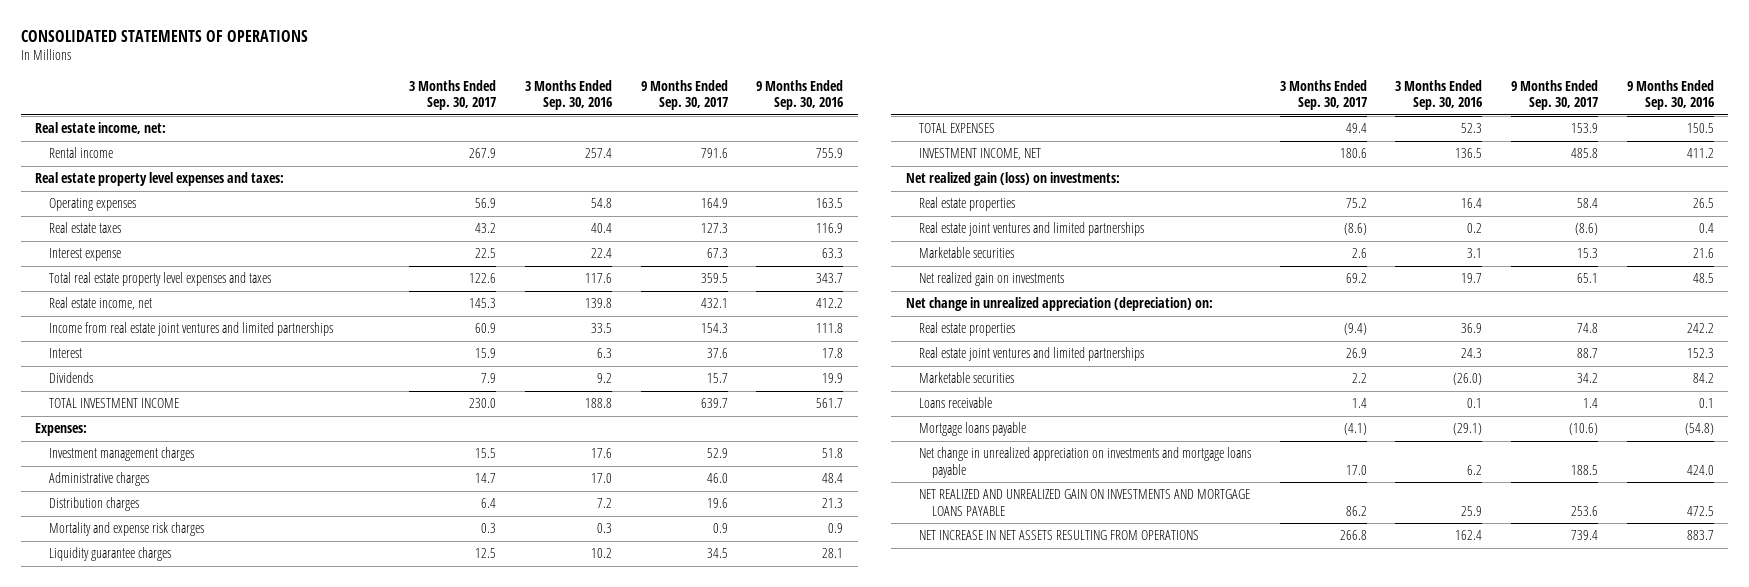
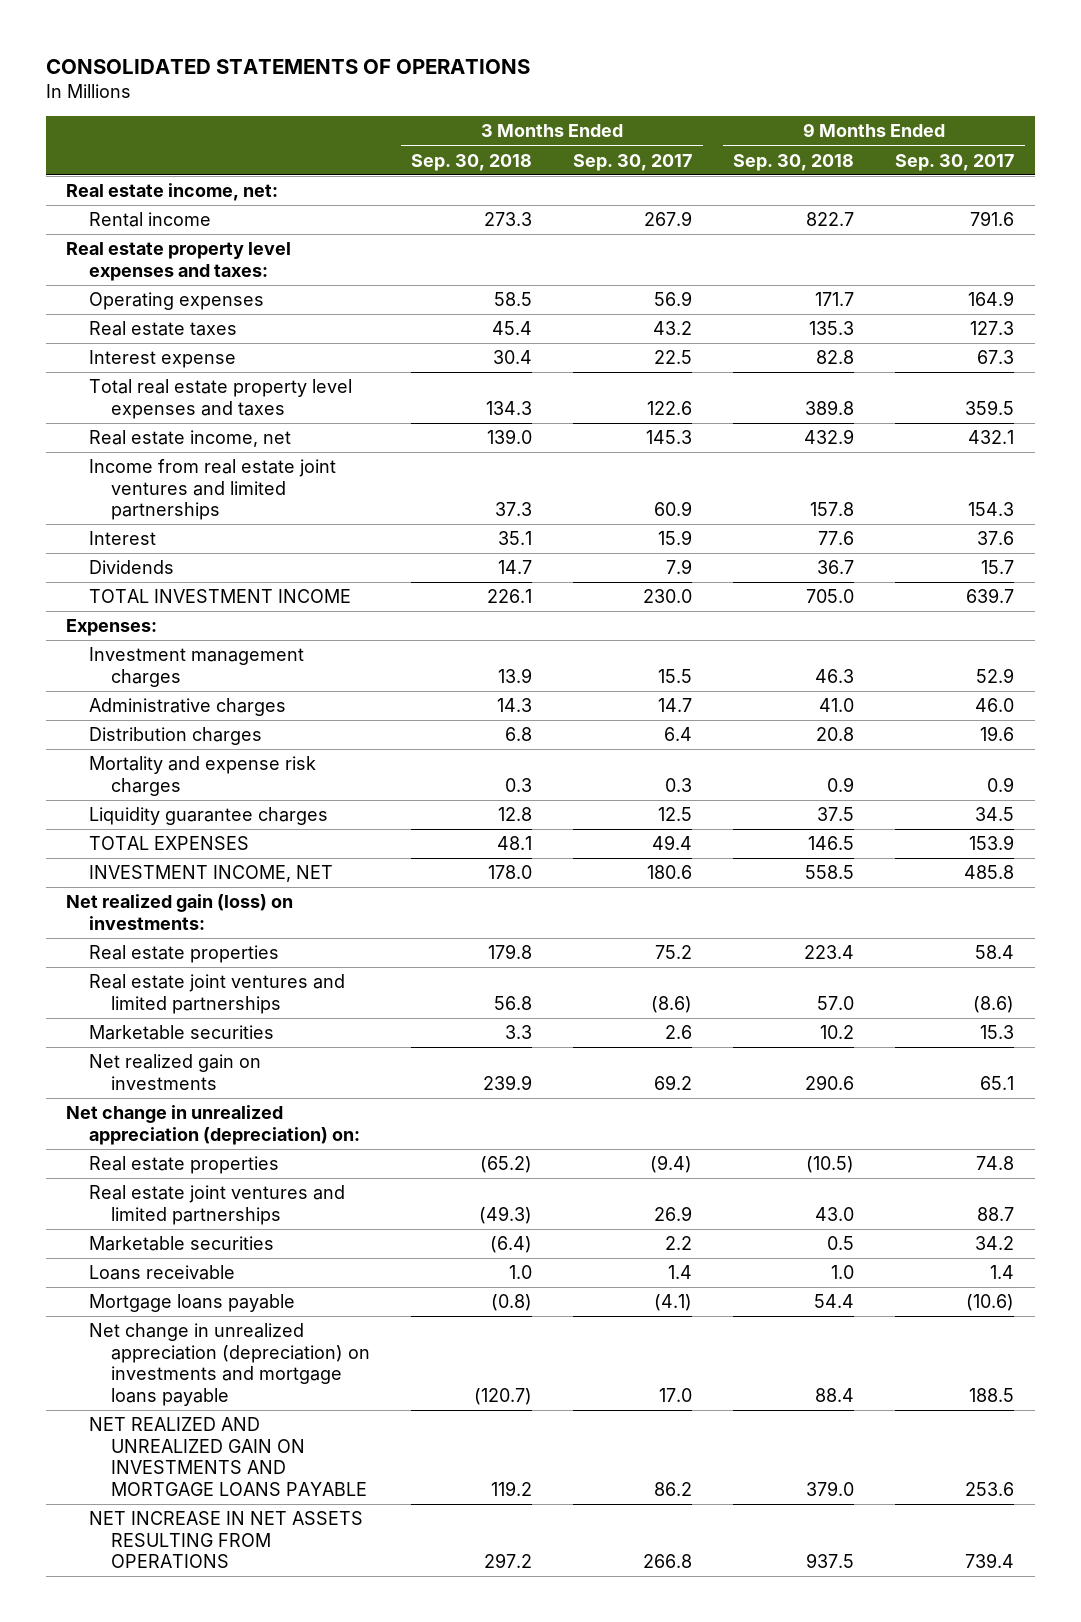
[525,79,613,110] 3 Months Ended Sep. 30, 2016 -> none
[756,79,844,110] 9 Months Ended Sep. 30, 2016 -> none
none -> [411,153,533,171] Sep. 30, 2018
none -> [733,153,855,171] Sep. 30, 2018
[918,447,1251,478] Net change in unrealized appreciation on investments and mortgage loans payable -> [88,1323,371,1406] Net change in unrealized appreciation (depreciation) on investments and mortgage loans payable

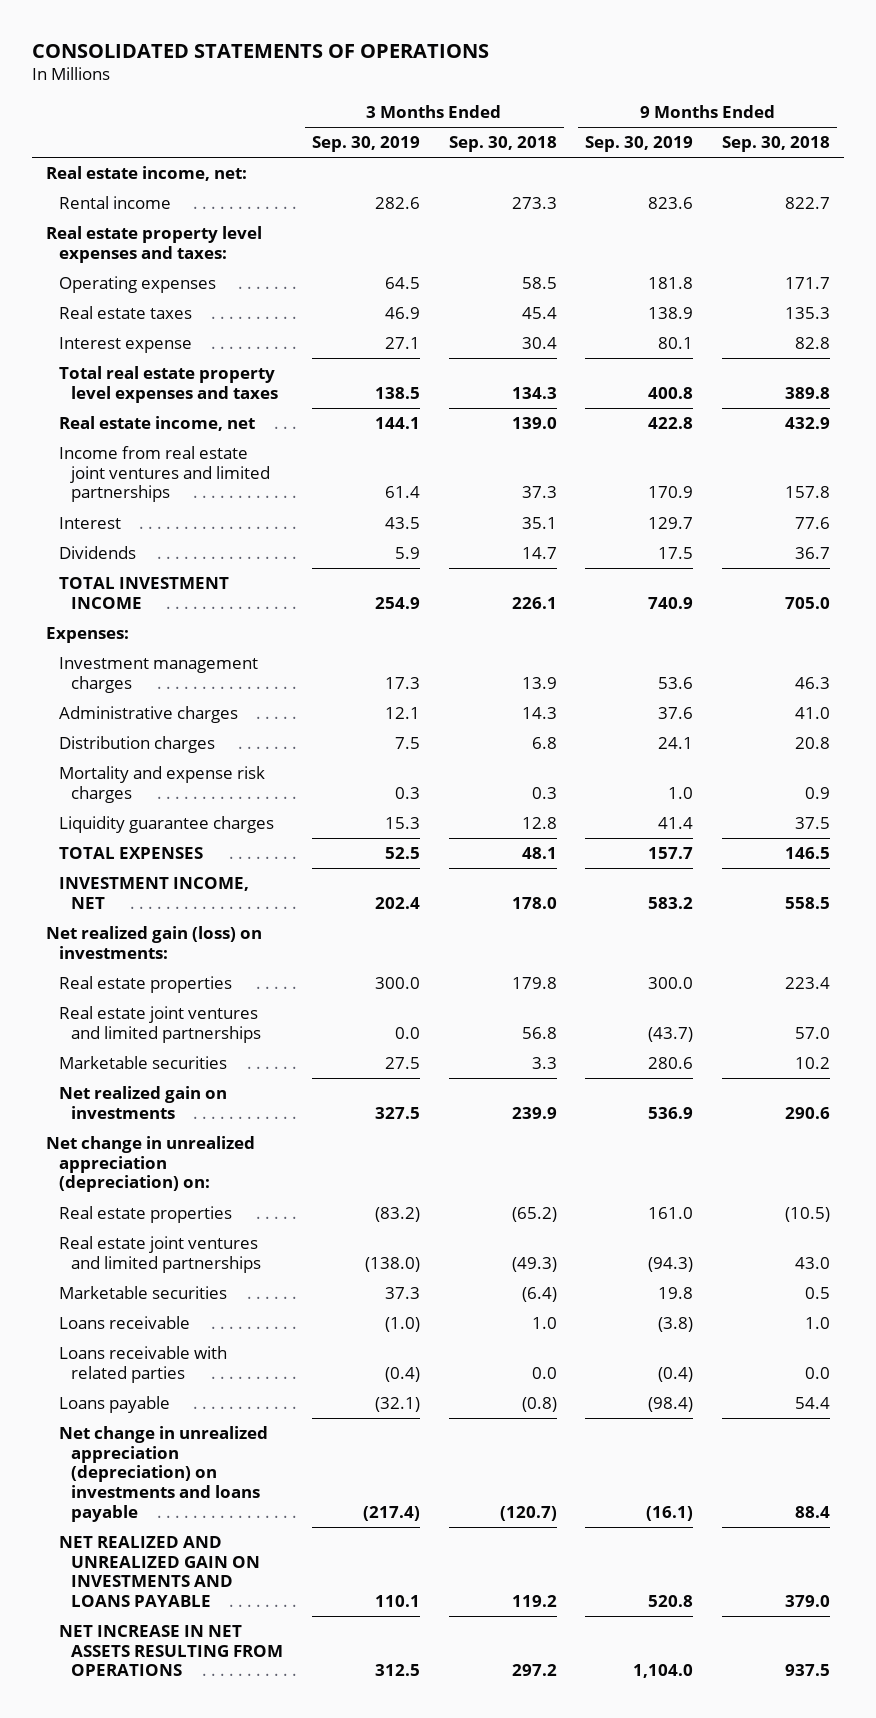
[573,153,693,171] Sep. 30, 2017 -> none
[895,153,1015,171] Sep. 30, 2017 -> none
none -> [311,136,420,153] Sep. 30, 2019
none -> [585,136,694,153] Sep. 30, 2019
none -> [58,1345,227,1383] Loans receivable with related parties
[88,1294,295,1313] Mortgage loans payable -> [58,1395,170,1413] Loans payable
[88,1323,371,1406] Net change in unrealized appreciation (depreciation) on investments and mortgage loans payable -> [58,1425,268,1522] Net change in unrealized appreciation (depreciation) on investments and loans payable
[88,1417,368,1496] NET REALIZED AND UNREALIZED GAIN ON INVESTMENTS AND MORTGAGE LOANS PAYABLE -> [58,1535,261,1608] NET REALIZED AND UNREALIZED GAIN ON INVESTMENTS AND LOANS PAYABLE

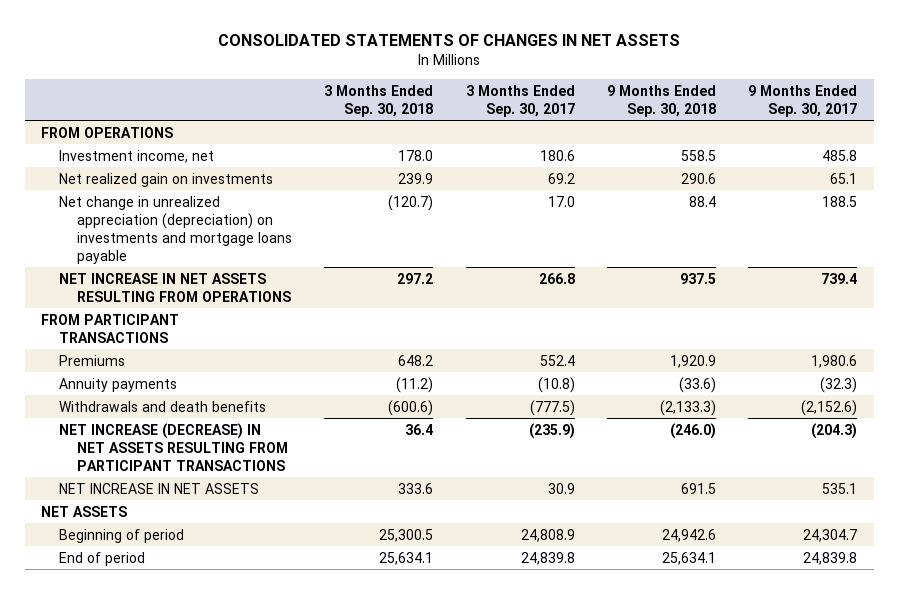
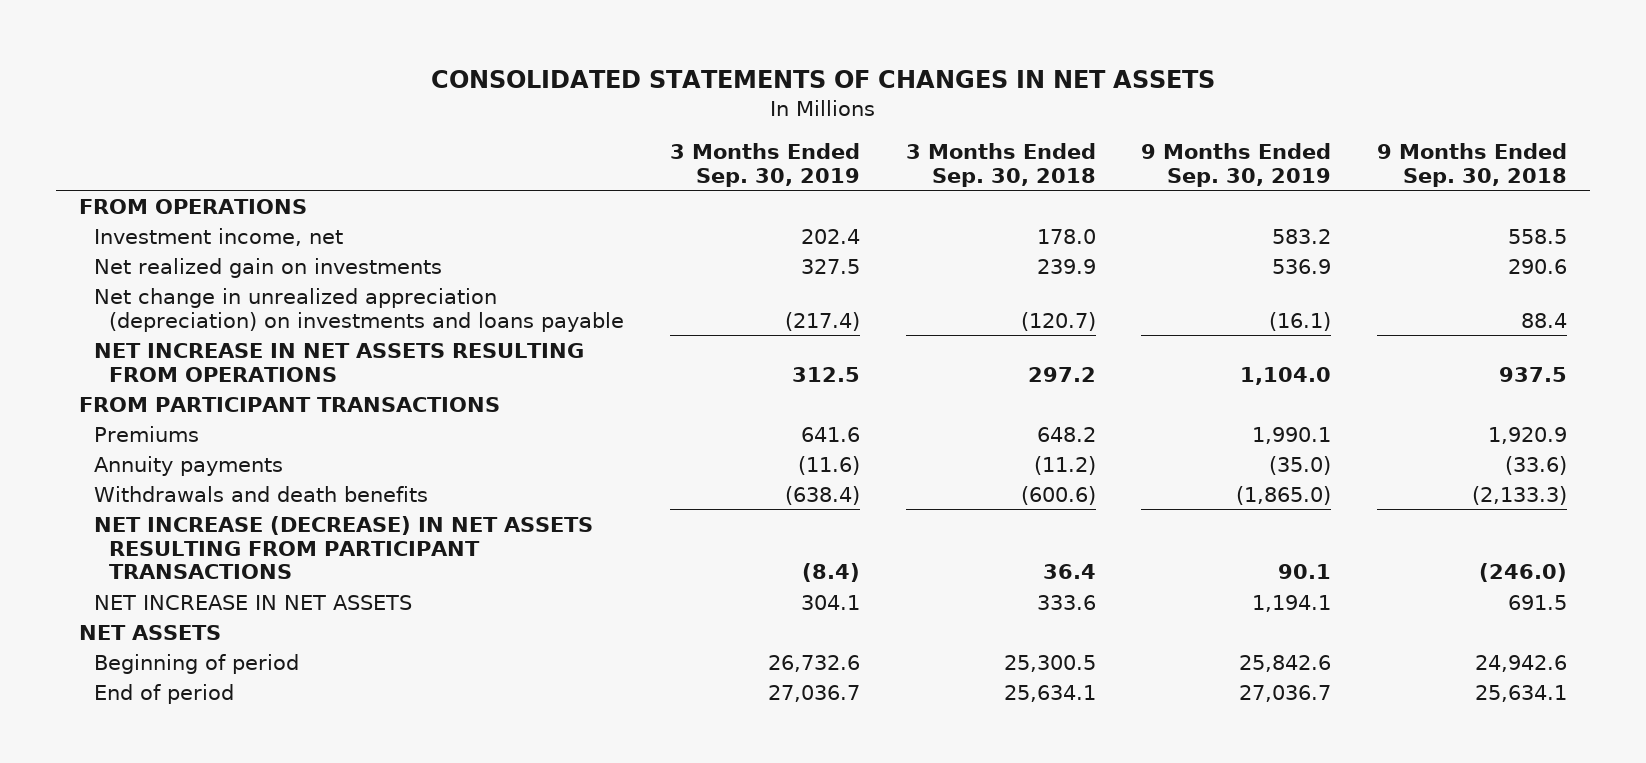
[465,84,575,117] 3 Months Ended Sep. 30, 2017 -> none
[748,84,858,117] 9 Months Ended Sep. 30, 2017 -> none
none -> [669,142,860,187] 3 Months Ended Sep. 30, 2019
none -> [1141,142,1332,187] 9 Months Ended Sep. 30, 2019
[58,195,293,264] Net change in unrealized appreciation (depreciation) on investments and mortgage loans payable -> [94,287,625,332] Net change in unrealized appreciation (depreciation) on investments and loans payable

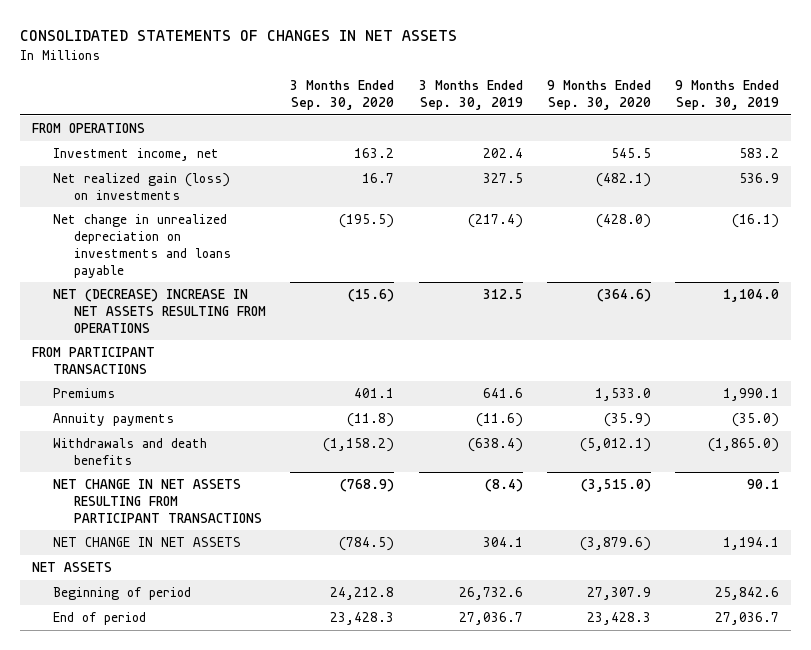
[905,142,1096,187] 3 Months Ended Sep. 30, 2018 -> none
[1377,142,1568,187] 9 Months Ended Sep. 30, 2018 -> none
none -> [290,80,395,111] 3 Months Ended Sep. 30, 2020
none -> [546,80,651,111] 9 Months Ended Sep. 30, 2020
[94,257,443,278] Net realized gain on investments -> [53,172,231,200] Net realized gain (loss) on investments
[94,287,625,332] Net change in unrealized appreciation (depreciation) on investments and loans payable -> [53,213,232,278] Net change in unrealized depreciation on investments and loans payable
[94,342,585,382] NET INCREASE IN NET ASSETS RESULTING FROM OPERATIONS -> [53,288,267,333] NET (DECREASE) INCREASE IN NET ASSETS RESULTING FROM OPERATIONS
[94,515,594,580] NET INCREASE (DECREASE) IN NET ASSETS RESULTING FROM PARTICIPANT TRANSACTIONS -> [53,478,263,523] NET CHANGE IN NET ASSETS RESULTING FROM PARTICIPANT TRANSACTIONS
[94,594,413,610] NET INCREASE IN NET ASSETS -> [53,536,242,547] NET CHANGE IN NET ASSETS

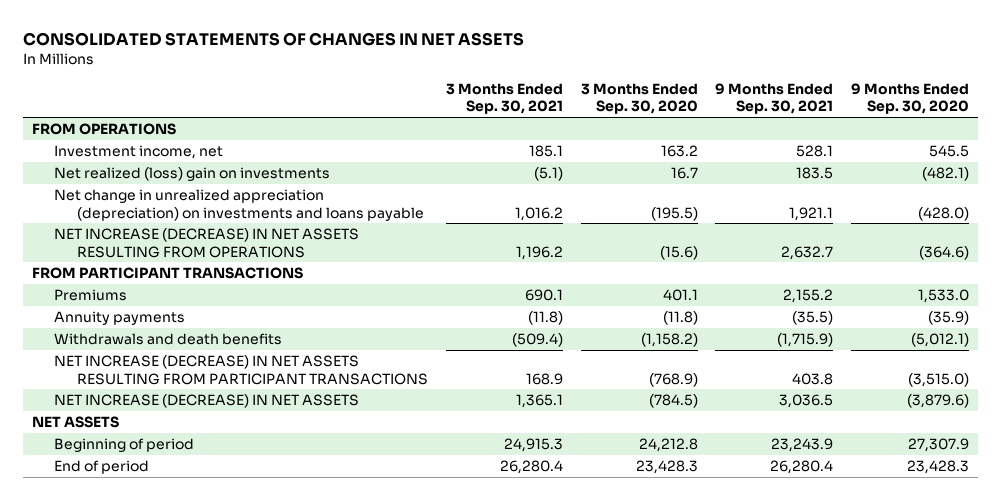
[418,80,523,111] 3 Months Ended Sep. 30, 2019 -> none
[675,80,780,111] 9 Months Ended Sep. 30, 2019 -> none
none -> [445,82,563,115] 3 Months Ended Sep. 30, 2021
none -> [715,82,834,115] 9 Months Ended Sep. 30, 2021
[53,172,231,200] Net realized gain (loss) on investments -> [54,166,331,181] Net realized (loss) gain on investments
[53,213,232,278] Net change in unrealized depreciation on investments and loans payable -> [54,188,424,221] Net change in unrealized appreciation (depreciation) on investments and loans payable
[53,288,267,333] NET (DECREASE) INCREASE IN NET ASSETS RESULTING FROM OPERATIONS -> [54,227,360,258] NET INCREASE (DECREASE) IN NET ASSETS RESULTING FROM OPERATIONS
[53,478,263,523] NET CHANGE IN NET ASSETS RESULTING FROM PARTICIPANT TRANSACTIONS -> [54,354,428,385] NET INCREASE (DECREASE) IN NET ASSETS RESULTING FROM PARTICIPANT TRANSACTIONS
[53,536,242,547] NET CHANGE IN NET ASSETS -> [54,393,360,408] NET INCREASE (DECREASE) IN NET ASSETS

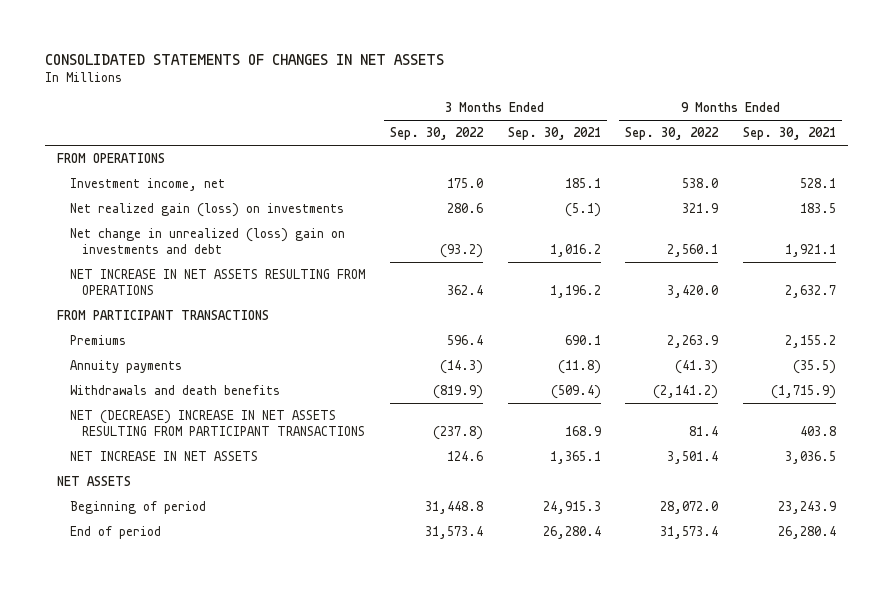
[580,82,698,115] 3 Months Ended Sep. 30, 2020 -> none
[851,82,970,115] 9 Months Ended Sep. 30, 2020 -> none
none -> [389,127,484,141] Sep. 30, 2022
none -> [625,127,720,141] Sep. 30, 2022
[54,166,331,181] Net realized (loss) gain on investments -> [69,202,344,217] Net realized gain (loss) on investments
[54,188,424,221] Net change in unrealized appreciation (depreciation) on investments and loans payable -> [69,227,345,254] Net change in unrealized (loss) gain on investments and debt
[54,227,360,258] NET INCREASE (DECREASE) IN NET ASSETS RESULTING FROM OPERATIONS -> [69,268,365,295] NET INCREASE IN NET ASSETS RESULTING FROM OPERATIONS
[54,354,428,385] NET INCREASE (DECREASE) IN NET ASSETS RESULTING FROM PARTICIPANT TRANSACTIONS -> [69,409,366,436] NET (DECREASE) INCREASE IN NET ASSETS RESULTING FROM PARTICIPANT TRANSACTIONS
[54,393,360,408] NET INCREASE (DECREASE) IN NET ASSETS -> [69,450,258,461] NET INCREASE IN NET ASSETS

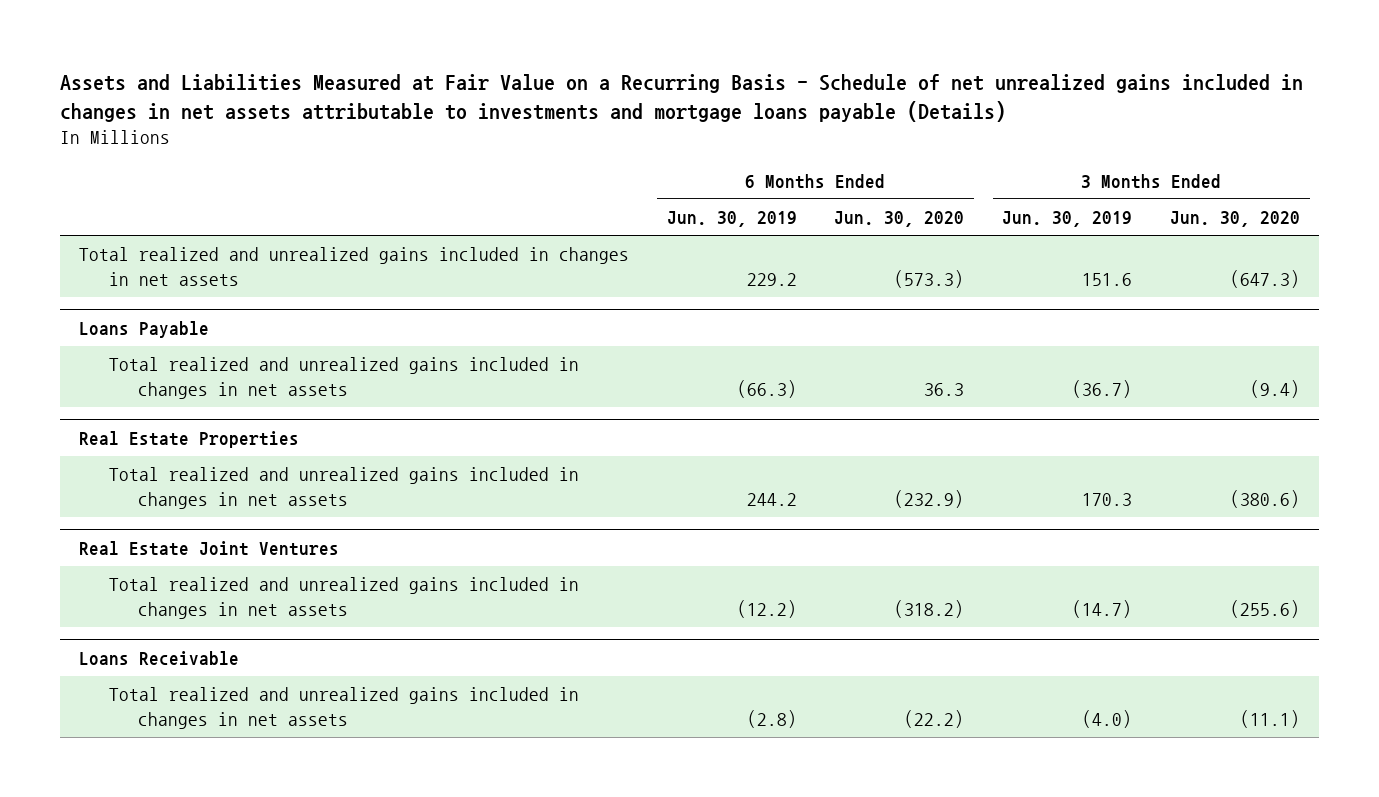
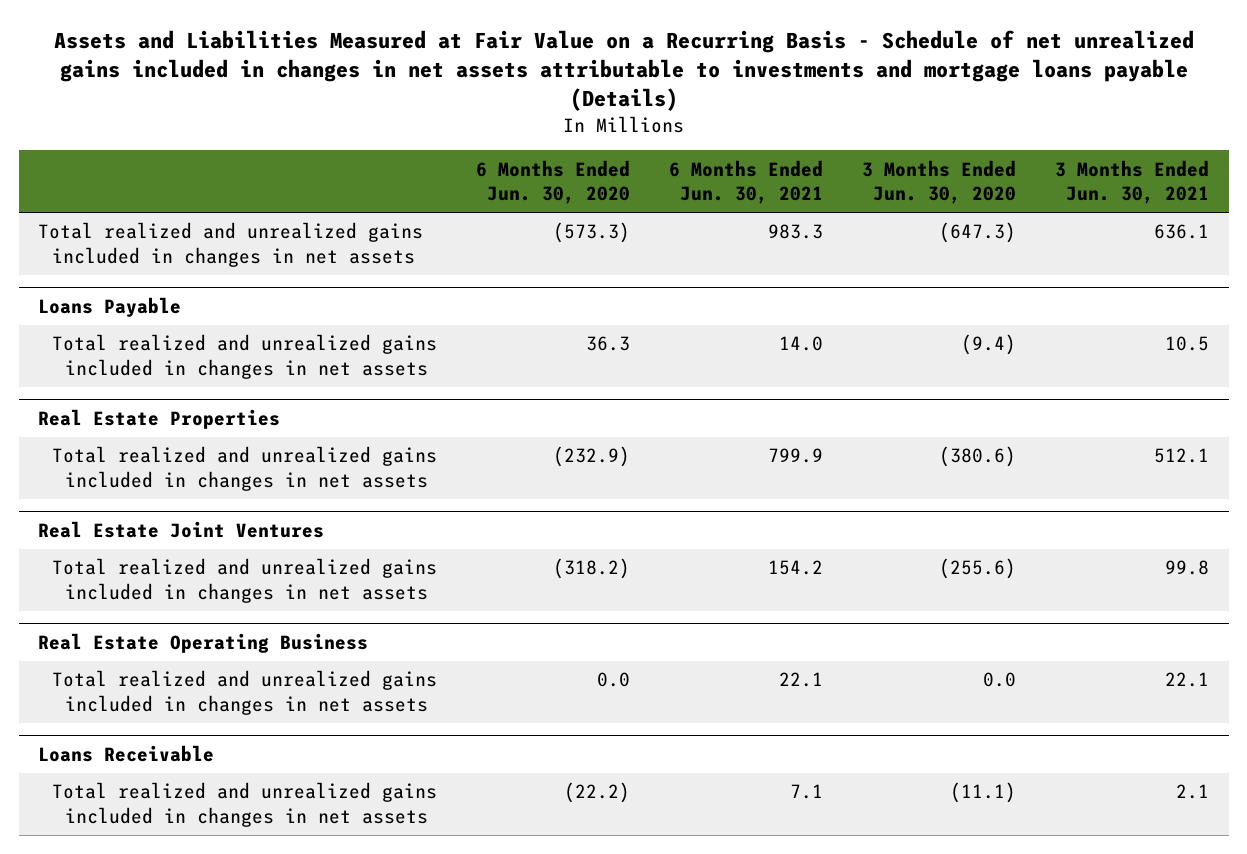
[666,211,797,228] Jun. 30, 2019 -> none
[1002,211,1133,228] Jun. 30, 2019 -> none
none -> [668,159,823,205] 6 Months Ended Jun. 30, 2021
none -> [1055,159,1210,205] 3 Months Ended Jun. 30, 2021
none -> [38,632,369,653] Real Estate Operating Business
none -> [51,670,437,715] Total realized and unrealized gains included in changes in net assets

